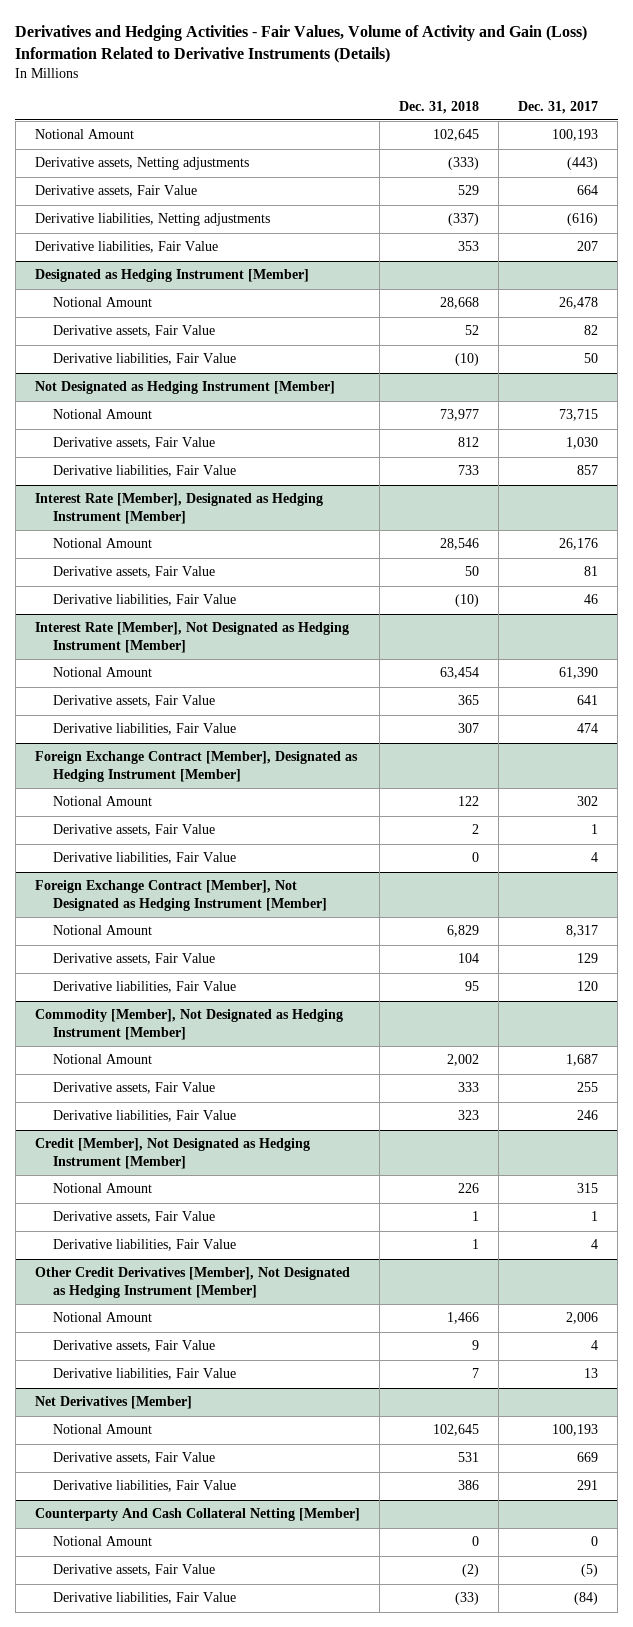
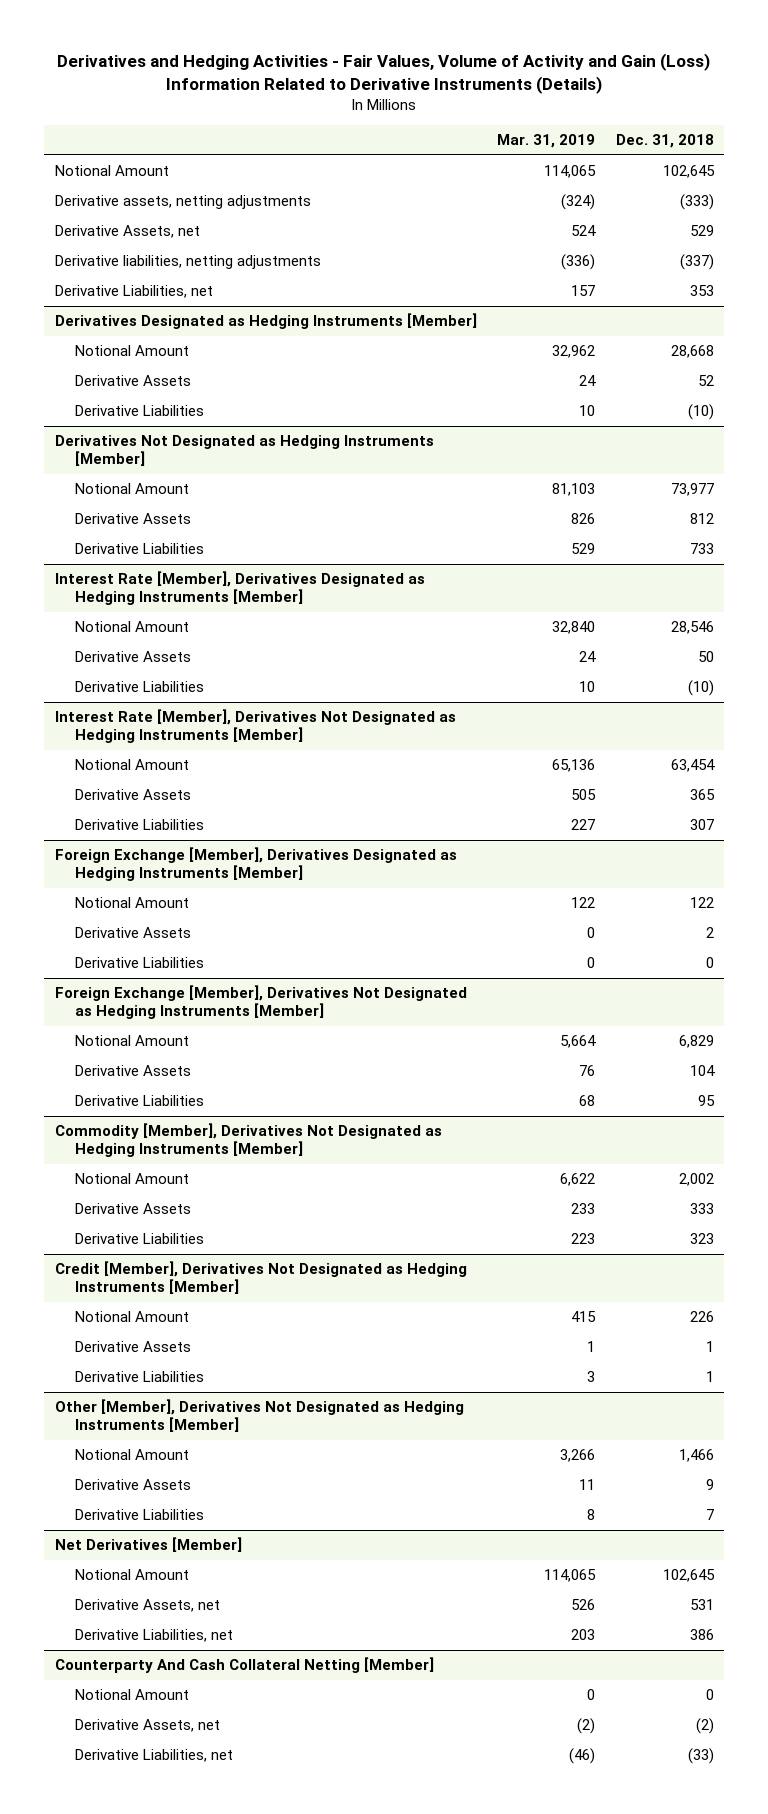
[518,100,599,114] Dec. 31, 2017 -> none
none -> [497,134,596,149] Mar. 31, 2019
[34,157,249,171] Derivative assets, Netting adjustments -> [54,195,311,210] Derivative assets, netting adjustments
[34,185,197,198] Derivative assets, Fair Value -> [54,225,200,239] Derivative Assets, net
[34,213,270,227] Derivative liabilities, Netting adjustments -> [54,255,321,270] Derivative liabilities, netting adjustments
[34,241,218,254] Derivative liabilities, Fair Value -> [54,285,213,299] Derivative Liabilities, net
[34,269,309,283] Designated as Hedging Instrument [Member] -> [54,313,477,330] Derivatives Designated as Hedging Instruments [Member]
[52,325,215,338] Derivative assets, Fair Value -> [75,375,192,387] Derivative Assets
[52,353,236,366] Derivative liabilities, Fair Value -> [75,405,205,417] Derivative Liabilities
[34,381,335,395] Not Designated as Hedging Instrument [Member] -> [54,435,434,467] Derivatives Not Designated as Hedging Instruments [Member]
[52,437,215,450] Derivative assets, Fair Value -> [75,513,192,525] Derivative Assets
[52,465,236,478] Derivative liabilities, Fair Value -> [75,543,205,555] Derivative Liabilities
[34,493,323,524] Interest Rate [Member], Designated as Hedging Instrument [Member] -> [54,571,425,606] Interest Rate [Member], Derivatives Designated as Hedging Instruments [Member]
[52,566,215,579] Derivative assets, Fair Value -> [75,651,192,663] Derivative Assets
[52,594,236,607] Derivative liabilities, Fair Value -> [75,681,205,693] Derivative Liabilities
[34,622,349,653] Interest Rate [Member], Not Designated as Hedging Instrument [Member] -> [54,709,456,744] Interest Rate [Member], Derivatives Not Designated as Hedging Instruments [Member]
[52,695,215,708] Derivative assets, Fair Value -> [75,789,192,801] Derivative Assets
[52,723,236,736] Derivative liabilities, Fair Value -> [75,819,205,831] Derivative Liabilities
[34,751,358,782] Foreign Exchange Contract [Member], Designated as Hedging Instrument [Member] -> [54,847,457,882] Foreign Exchange [Member], Derivatives Designated as Hedging Instruments [Member]
[52,824,215,837] Derivative assets, Fair Value -> [75,927,192,939] Derivative Assets
[52,852,236,865] Derivative liabilities, Fair Value -> [75,957,205,969] Derivative Liabilities
[34,880,327,911] Foreign Exchange Contract [Member], Not Designated as Hedging Instrument [Member] -> [54,985,467,1020] Foreign Exchange [Member], Derivatives Not Designated as Hedging Instruments [Member]
[52,953,215,966] Derivative assets, Fair Value -> [75,1065,192,1077] Derivative Assets
[52,981,236,994] Derivative liabilities, Fair Value -> [75,1095,205,1107] Derivative Liabilities
[34,1009,343,1040] Commodity [Member], Not Designated as Hedging Instrument [Member] -> [54,1123,442,1158] Commodity [Member], Derivatives Not Designated as Hedging Instruments [Member]
[52,1082,215,1095] Derivative assets, Fair Value -> [75,1203,192,1215] Derivative Assets
[52,1110,236,1123] Derivative liabilities, Fair Value -> [75,1233,205,1245] Derivative Liabilities
[34,1138,310,1169] Credit [Member], Not Designated as Hedging Instrument [Member] -> [54,1261,467,1295] Credit [Member], Derivatives Not Designated as Hedging Instruments [Member]
[52,1211,215,1224] Derivative assets, Fair Value -> [75,1341,192,1353] Derivative Assets
[52,1239,236,1252] Derivative liabilities, Fair Value -> [75,1371,205,1383] Derivative Liabilities
[34,1267,350,1298] Other Credit Derivatives [Member], Not Designated as Hedging Instrument [Member] -> [54,1399,464,1433] Other [Member], Derivatives Not Designated as Hedging Instruments [Member]
[52,1340,215,1353] Derivative assets, Fair Value -> [75,1479,192,1491] Derivative Assets
[52,1368,236,1381] Derivative liabilities, Fair Value -> [75,1509,205,1521] Derivative Liabilities
[52,1452,215,1465] Derivative assets, Fair Value -> [75,1599,221,1613] Derivative Assets, net
[52,1480,236,1493] Derivative liabilities, Fair Value -> [75,1629,234,1643] Derivative Liabilities, net
[52,1564,215,1577] Derivative assets, Fair Value -> [75,1719,221,1733] Derivative Assets, net
[52,1592,236,1605] Derivative liabilities, Fair Value -> [75,1749,234,1763] Derivative Liabilities, net

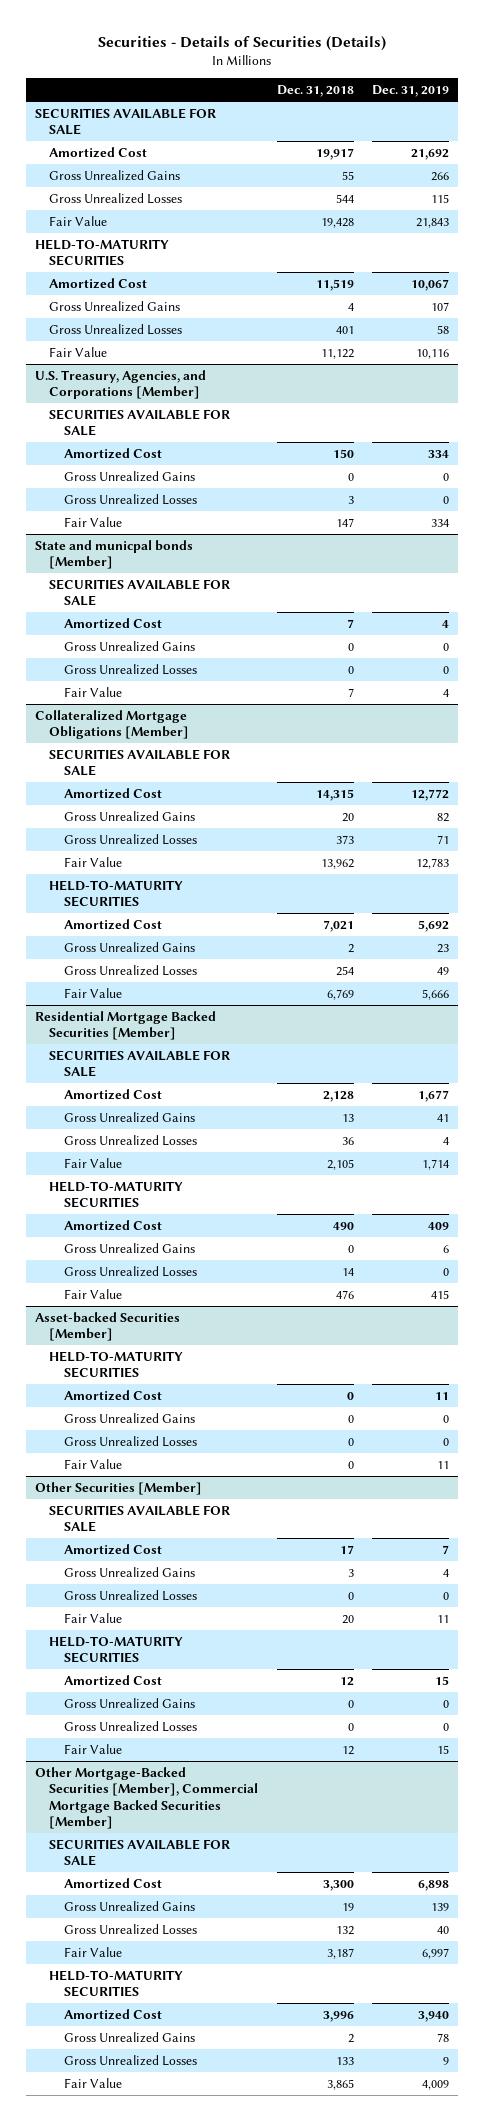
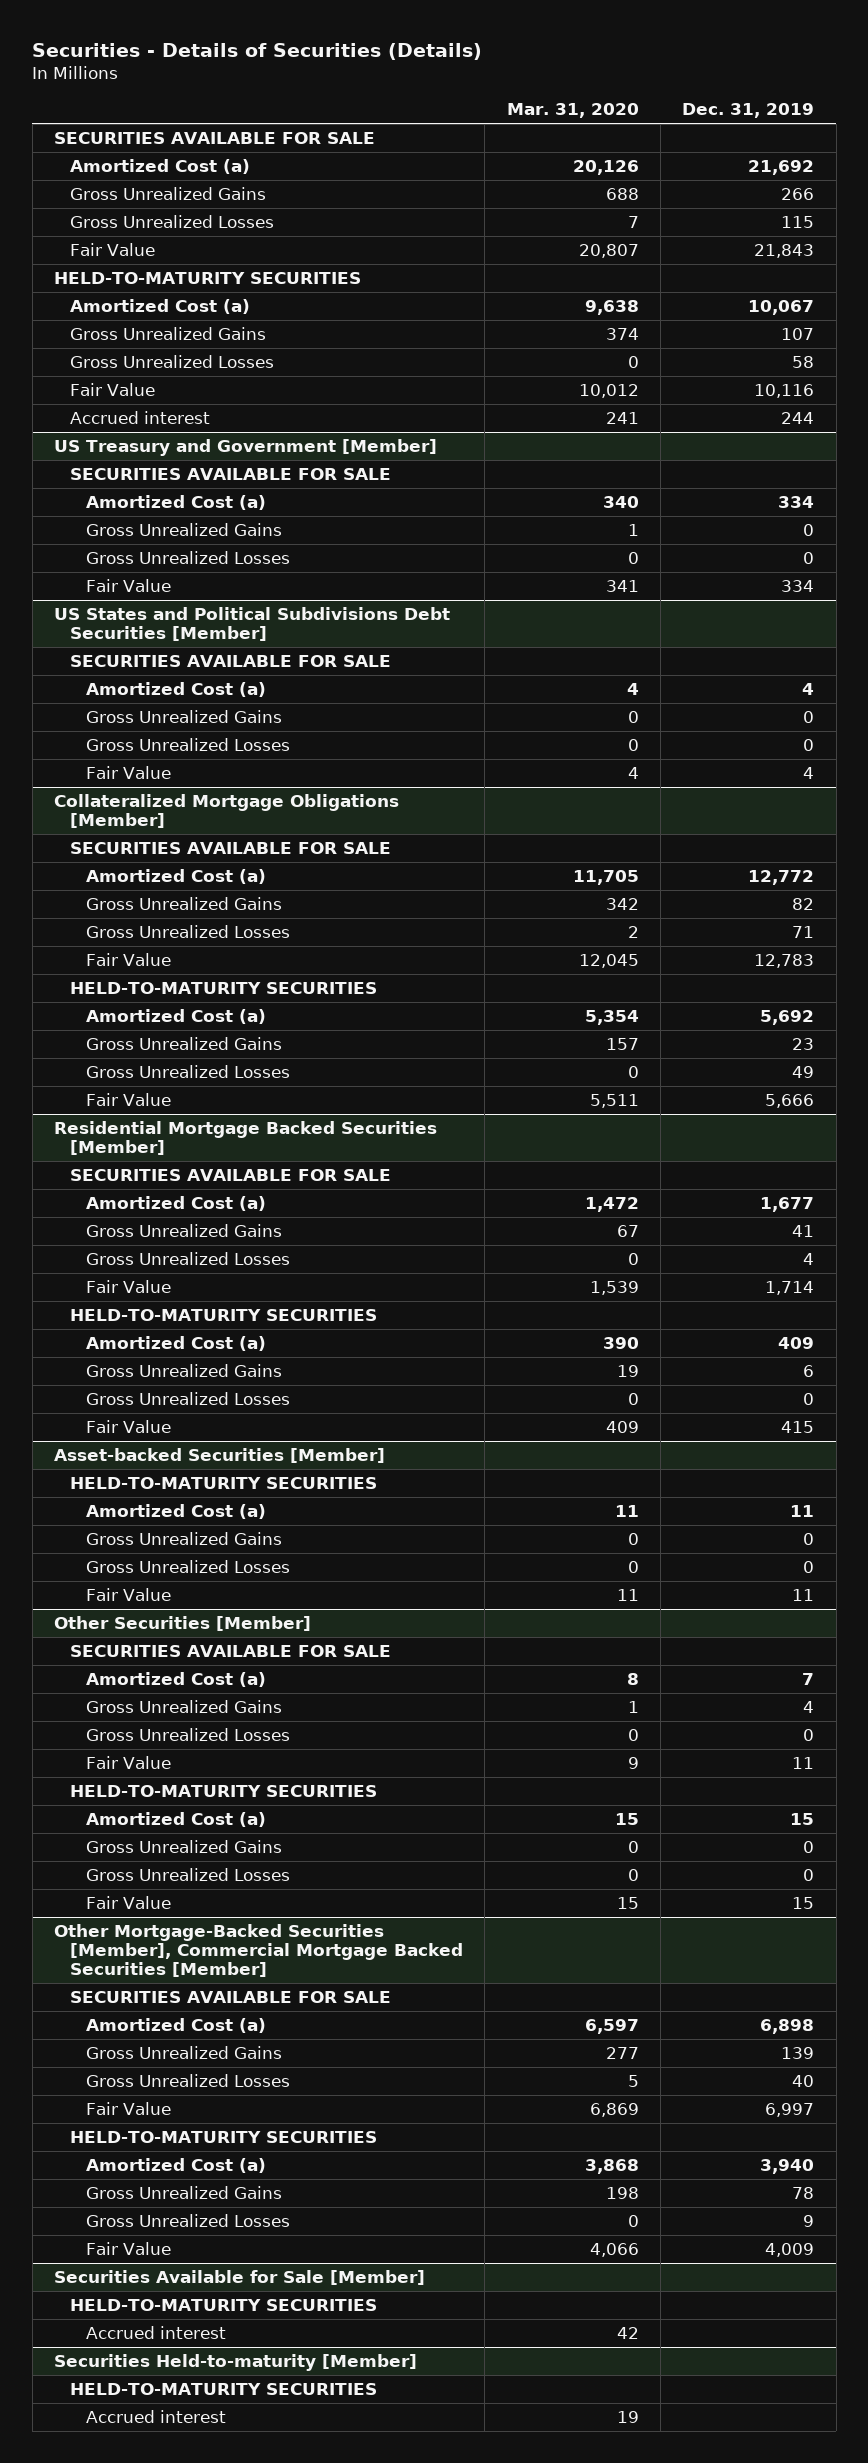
[276,85,354,98] Dec. 31, 2018 -> none
none -> [506,103,639,119] Mar. 31, 2020
[49,146,148,158] Amortized Cost -> [69,158,250,174] Amortized Cost (a)
[49,277,148,289] Amortized Cost -> [69,298,250,314] Amortized Cost (a)
none -> [69,410,210,424] Accrued interest
[34,369,206,400] U.S. Treasury, Agencies, and Corporations [Member] -> [53,438,437,456] US Treasury and Government [Member]
[64,447,163,459] Amortized Cost -> [85,494,266,510] Amortized Cost (a)
[34,539,193,570] State and municpal bonds [Member] -> [53,606,450,641] US States and Political Subdivisions Debt Securities [Member]
[64,617,163,629] Amortized Cost -> [85,681,266,697] Amortized Cost (a)
[64,787,163,799] Amortized Cost -> [85,868,266,884] Amortized Cost (a)
[64,918,163,930] Amortized Cost -> [85,1008,266,1024] Amortized Cost (a)
[64,1088,163,1100] Amortized Cost -> [85,1195,266,1211] Amortized Cost (a)
[64,1219,163,1231] Amortized Cost -> [85,1335,266,1351] Amortized Cost (a)
[64,1389,163,1401] Amortized Cost -> [85,1503,266,1519] Amortized Cost (a)
[64,1543,163,1555] Amortized Cost -> [85,1671,266,1687] Amortized Cost (a)
[64,1674,163,1686] Amortized Cost -> [85,1811,266,1827] Amortized Cost (a)
[64,1877,163,1889] Amortized Cost -> [85,2017,266,2033] Amortized Cost (a)
[64,2008,163,2020] Amortized Cost -> [85,2157,266,2173] Amortized Cost (a)
none -> [53,2269,425,2285] Securities Available for Sale [Member]
none -> [69,2298,377,2311] HELD-TO-MATURITY SECURITIES
none -> [85,2325,226,2339] Accrued interest
none -> [53,2353,417,2371] Securities Held-to-maturity [Member]
none -> [69,2382,377,2395] HELD-TO-MATURITY SECURITIES
none -> [85,2409,226,2423] Accrued interest

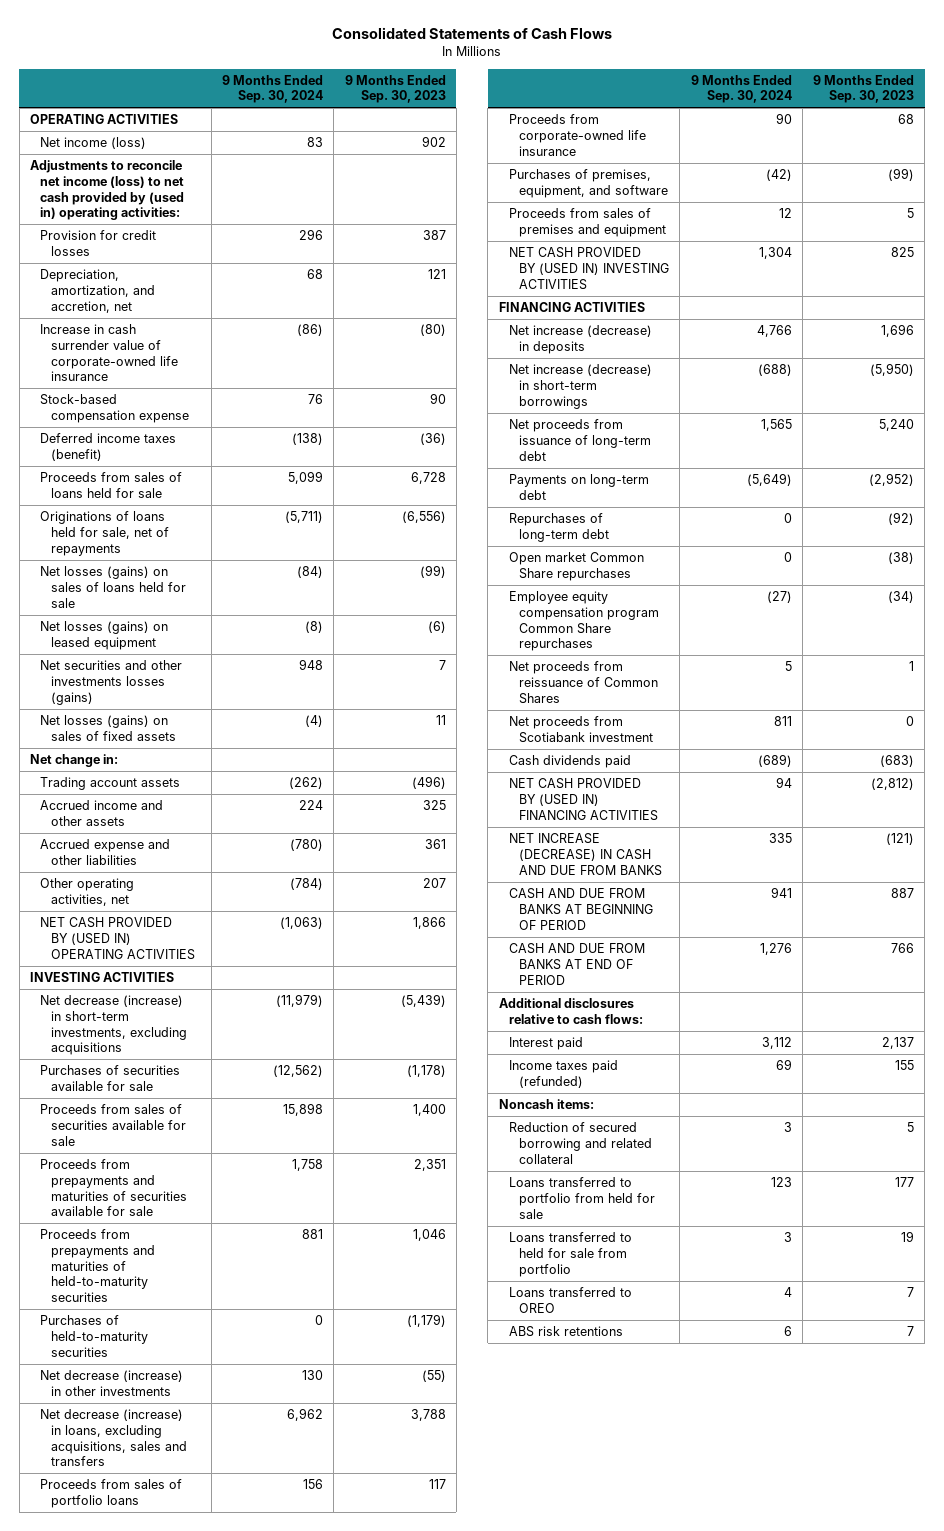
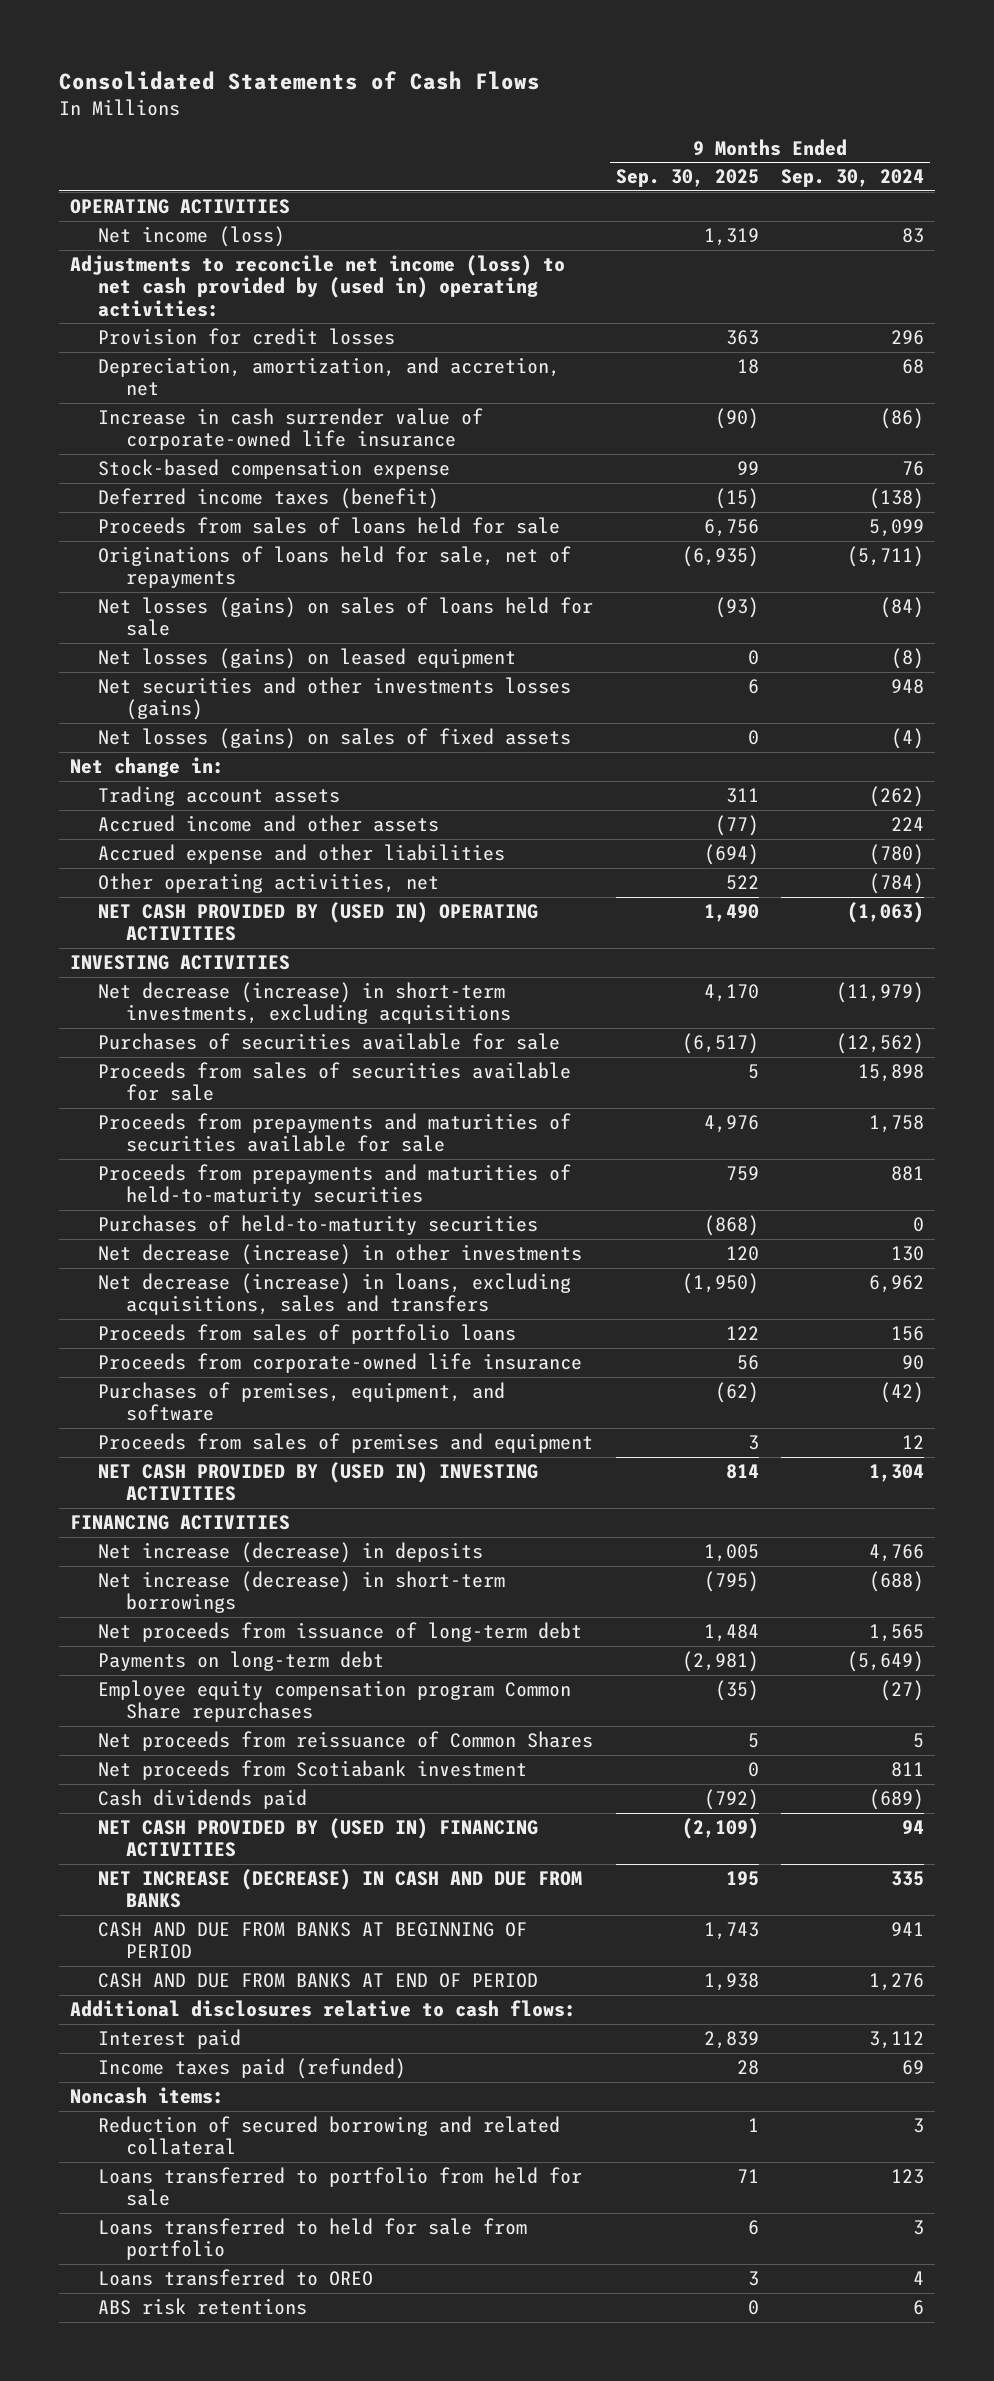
[344,74,446,104] 9 Months Ended Sep. 30, 2023 -> none
none -> [615,169,759,188] Sep. 30, 2025
[508,513,610,542] Repurchases of long-term debt -> none
[508,552,644,581] Open market Common Share repurchases -> none

